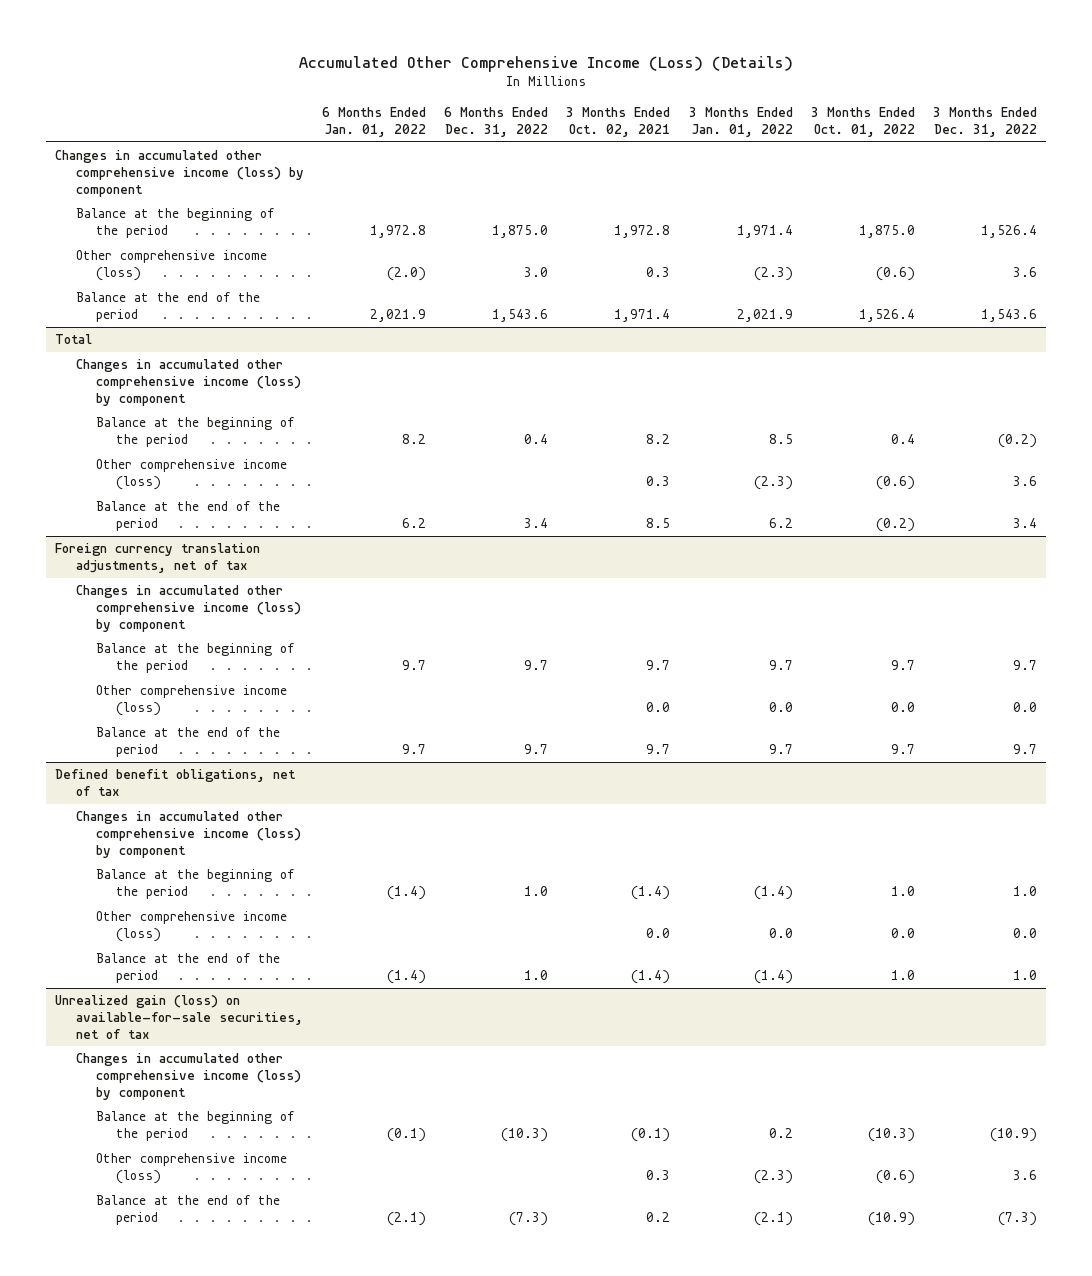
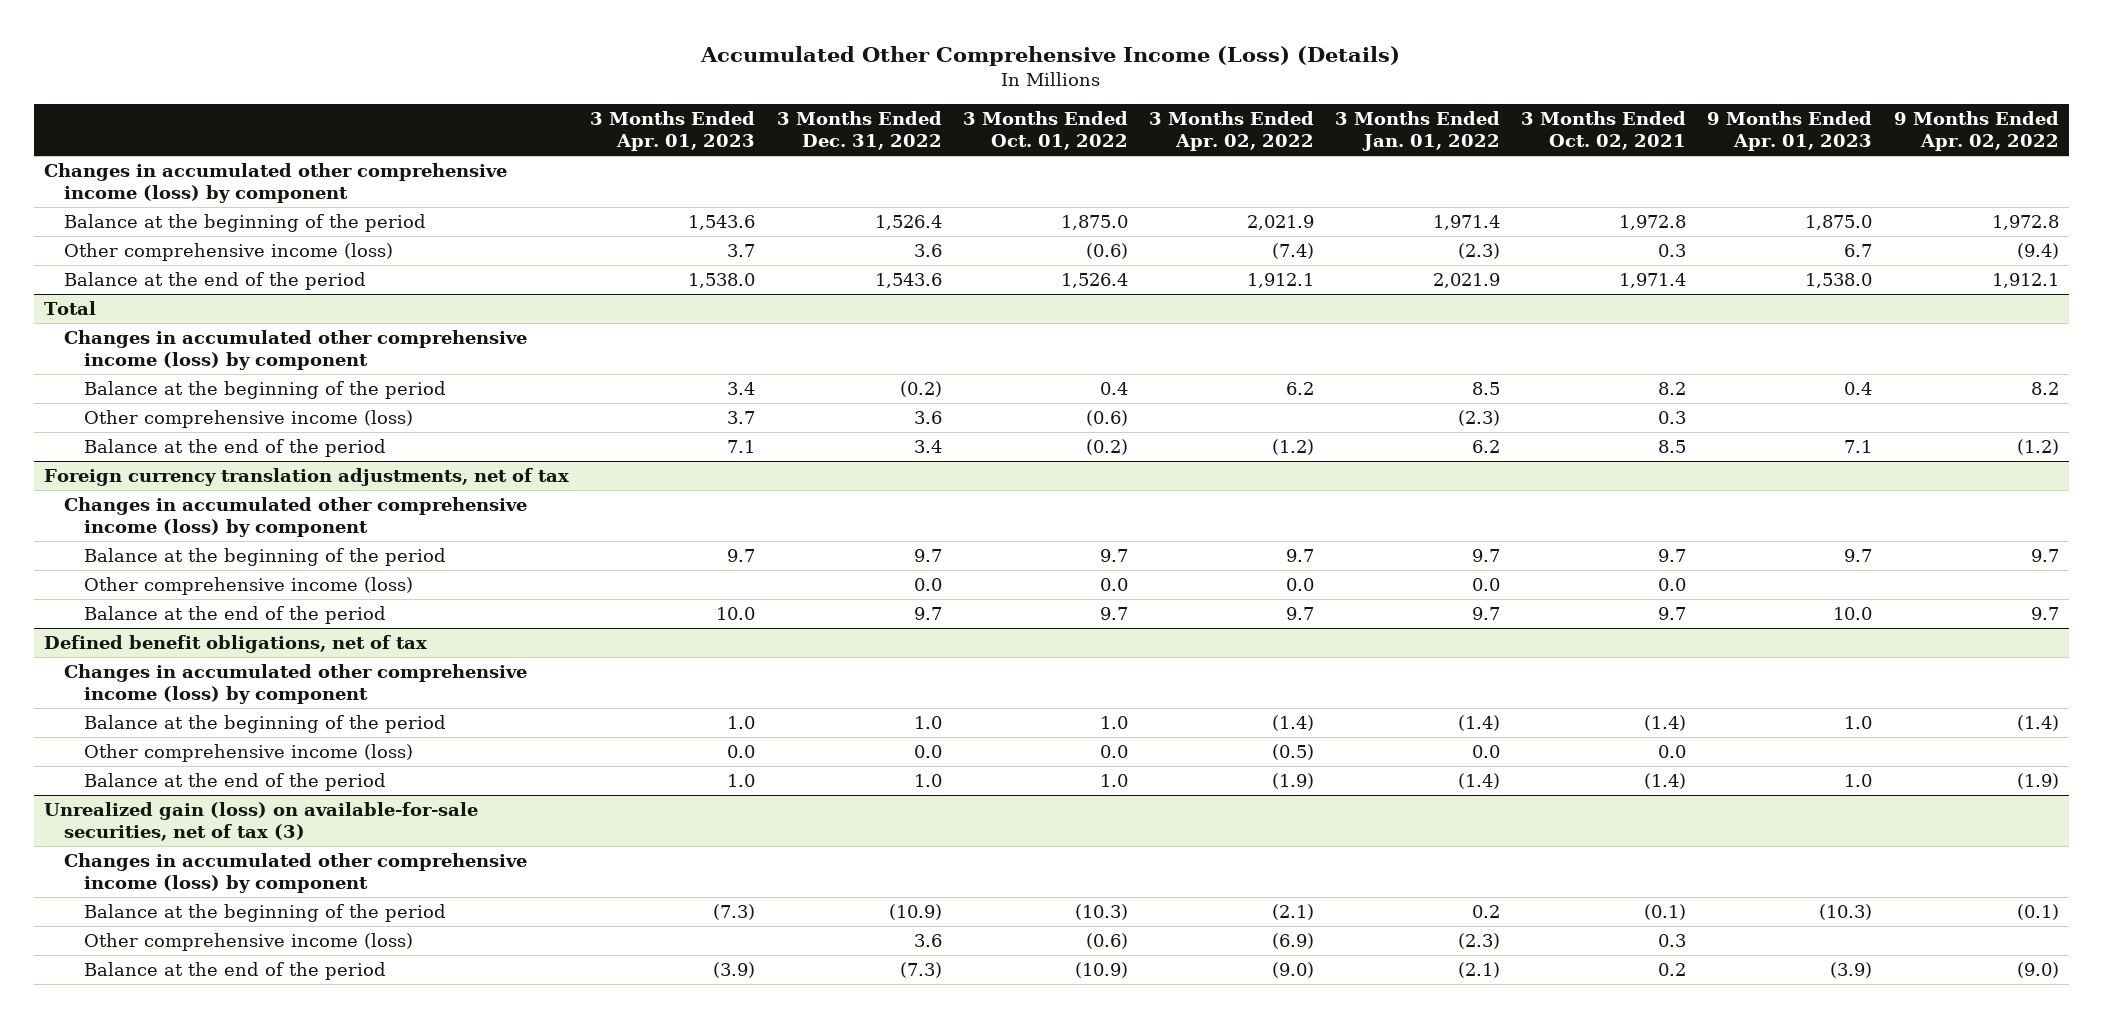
[321,107,426,137] 6 Months Ended Jan. 01, 2022 -> none
[444,107,549,137] 6 Months Ended Dec. 31, 2022 -> none
none -> [590,111,756,152] 3 Months Ended Apr. 01, 2023
none -> [1148,111,1314,152] 3 Months Ended Apr. 02, 2022
none -> [1707,111,1873,152] 9 Months Ended Apr. 01, 2023
none -> [1893,111,2059,152] 9 Months Ended Apr. 02, 2022
[55,995,303,1039] Unrealized gain (loss) on available-for-sale securities, net of tax -> [44,801,479,842] Unrealized gain (loss) on available-for-sale securities, net of tax (3)

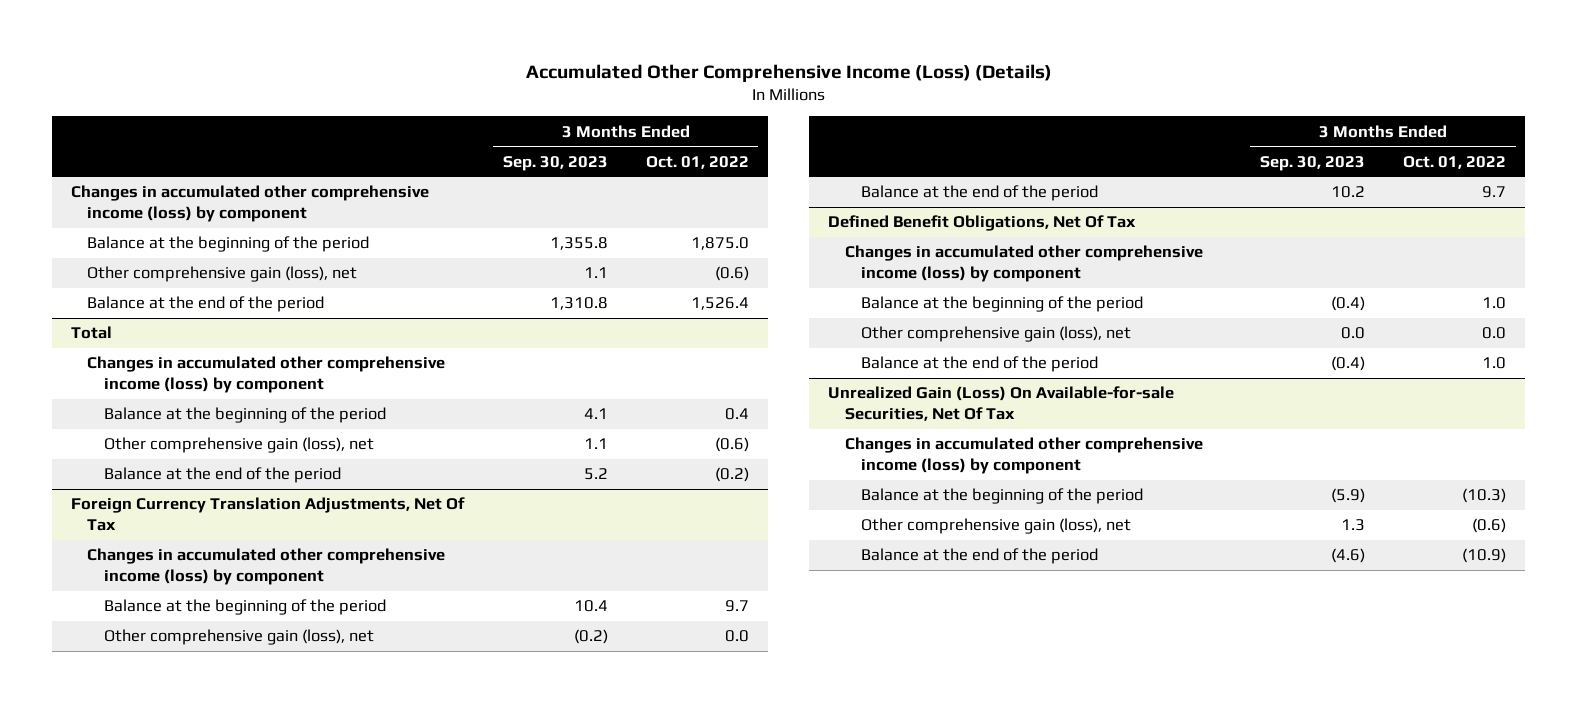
[590,111,756,152] 3 Months Ended Apr. 01, 2023 -> none
[776,111,942,151] 3 Months Ended Dec. 31, 2022 -> none
[1148,111,1314,152] 3 Months Ended Apr. 02, 2022 -> none
[1335,111,1501,152] 3 Months Ended Jan. 01, 2022 -> none
[1521,111,1687,151] 3 Months Ended Oct. 02, 2021 -> none
[1707,111,1873,152] 9 Months Ended Apr. 01, 2023 -> none
[1893,111,2059,152] 9 Months Ended Apr. 02, 2022 -> none
none -> [502,155,608,171] Sep. 30, 2023
[64,242,394,261] Other comprehensive income (loss) -> [87,266,358,283] Other comprehensive gain (loss), net
[84,409,414,428] Other comprehensive income (loss) -> [103,437,374,454] Other comprehensive gain (loss), net
[44,467,570,486] Foreign currency translation adjustments, net of tax -> [71,497,466,532] Foreign Currency Translation Adjustments, Net Of Tax
[84,576,414,595] Other comprehensive income (loss) -> [103,629,374,646] Other comprehensive gain (loss), net
[44,634,428,653] Defined benefit obligations, net of tax -> [828,215,1137,232] Defined Benefit Obligations, Net Of Tax
[84,743,414,762] Other comprehensive income (loss) -> [860,326,1131,343] Other comprehensive gain (loss), net
[44,801,479,842] Unrealized gain (loss) on available-for-sale securities, net of tax (3) -> [828,386,1175,422] Unrealized Gain (Loss) On Available-for-sale Securities, Net Of Tax
[84,932,414,951] Other comprehensive income (loss) -> [860,518,1131,535] Other comprehensive gain (loss), net

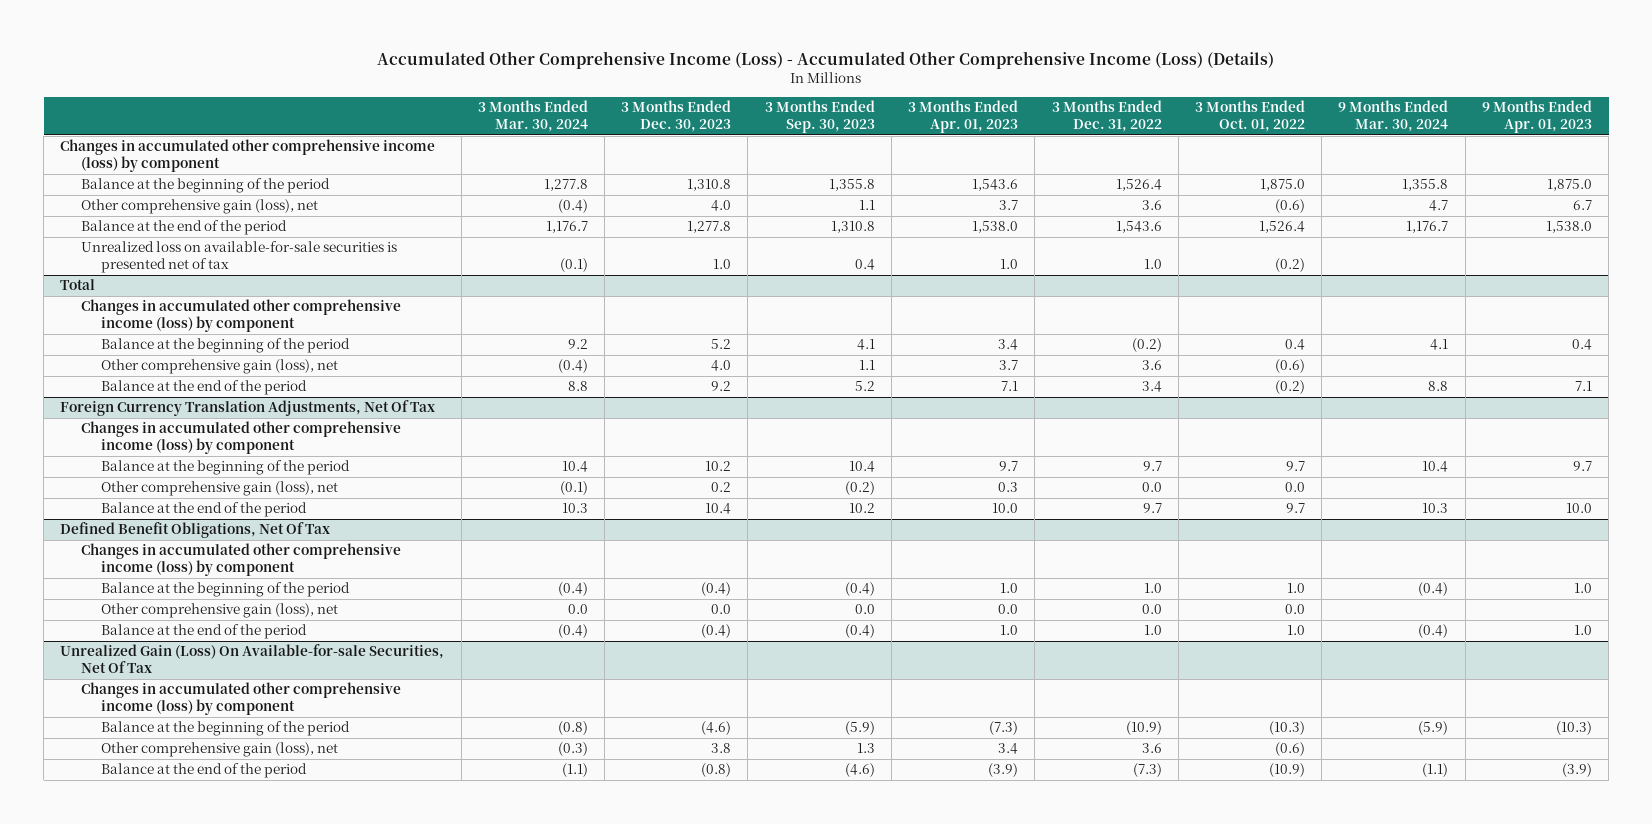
[525,63,1052,82] Accumulated Other Comprehensive Income (Loss) (Details) -> [377,50,1275,69] Accumulated Other Comprehensive Income (Loss) - Accumulated Other Comprehensive Income (Loss) (Details)
none -> [477,100,588,133] 3 Months Ended Mar. 30, 2024
none -> [621,100,732,133] 3 Months Ended Dec. 30, 2023
none -> [908,100,1019,134] 3 Months Ended Apr. 01, 2023
none -> [1051,100,1162,133] 3 Months Ended Dec. 31, 2022
none -> [1338,100,1449,133] 9 Months Ended Mar. 30, 2024
none -> [1481,100,1592,134] 9 Months Ended Apr. 01, 2023
none -> [80,241,397,274] Unrealized loss on available-for-sale securities is presented net of tax

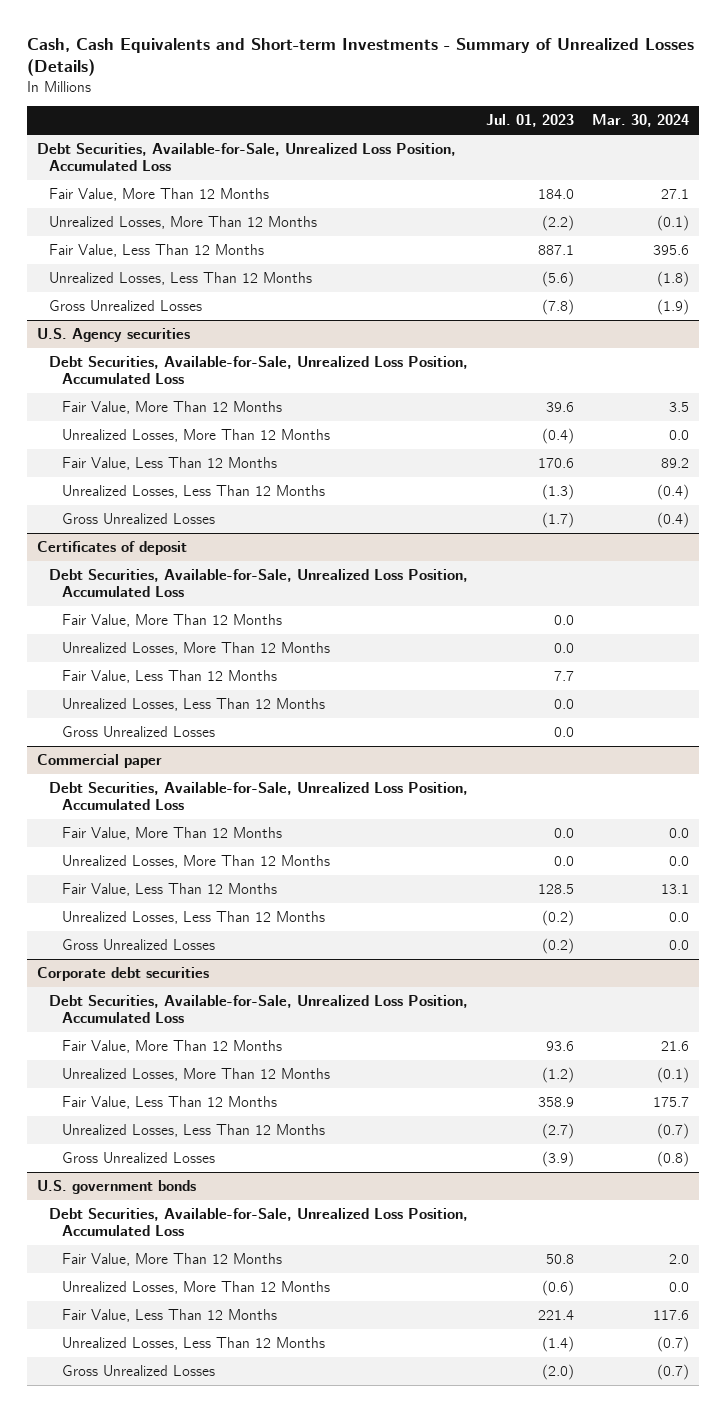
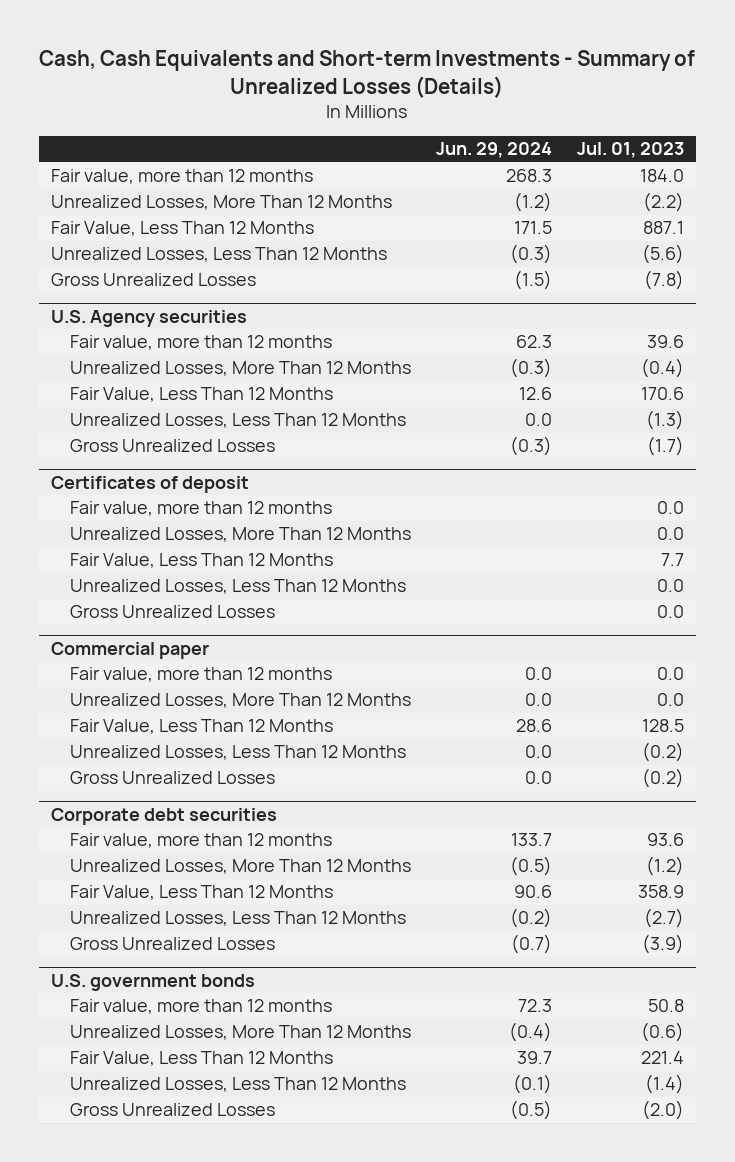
[592,114,690,128] Mar. 30, 2024 -> none
none -> [435,142,552,159] Jun. 29, 2024
[36,142,456,172] Debt Securities, Available-for-Sale, Unrealized Loss Position, Accumulated Loss -> none
[49,187,270,201] Fair Value, More Than 12 Months -> [51,169,314,185] Fair value, more than 12 months
[49,355,469,385] Debt Securities, Available-for-Sale, Unrealized Loss Position, Accumulated Loss -> none
[61,400,282,414] Fair Value, More Than 12 Months -> [69,335,332,351] Fair value, more than 12 months
[49,568,469,598] Debt Securities, Available-for-Sale, Unrealized Loss Position, Accumulated Loss -> none
[61,613,282,627] Fair Value, More Than 12 Months -> [69,501,332,517] Fair value, more than 12 months
[49,781,469,811] Debt Securities, Available-for-Sale, Unrealized Loss Position, Accumulated Loss -> none
[61,826,282,840] Fair Value, More Than 12 Months -> [69,667,332,683] Fair value, more than 12 months
[49,994,469,1024] Debt Securities, Available-for-Sale, Unrealized Loss Position, Accumulated Loss -> none
[61,1039,282,1053] Fair Value, More Than 12 Months -> [69,833,332,849] Fair value, more than 12 months
[49,1207,469,1237] Debt Securities, Available-for-Sale, Unrealized Loss Position, Accumulated Loss -> none
[61,1252,282,1266] Fair Value, More Than 12 Months -> [69,999,332,1015] Fair value, more than 12 months

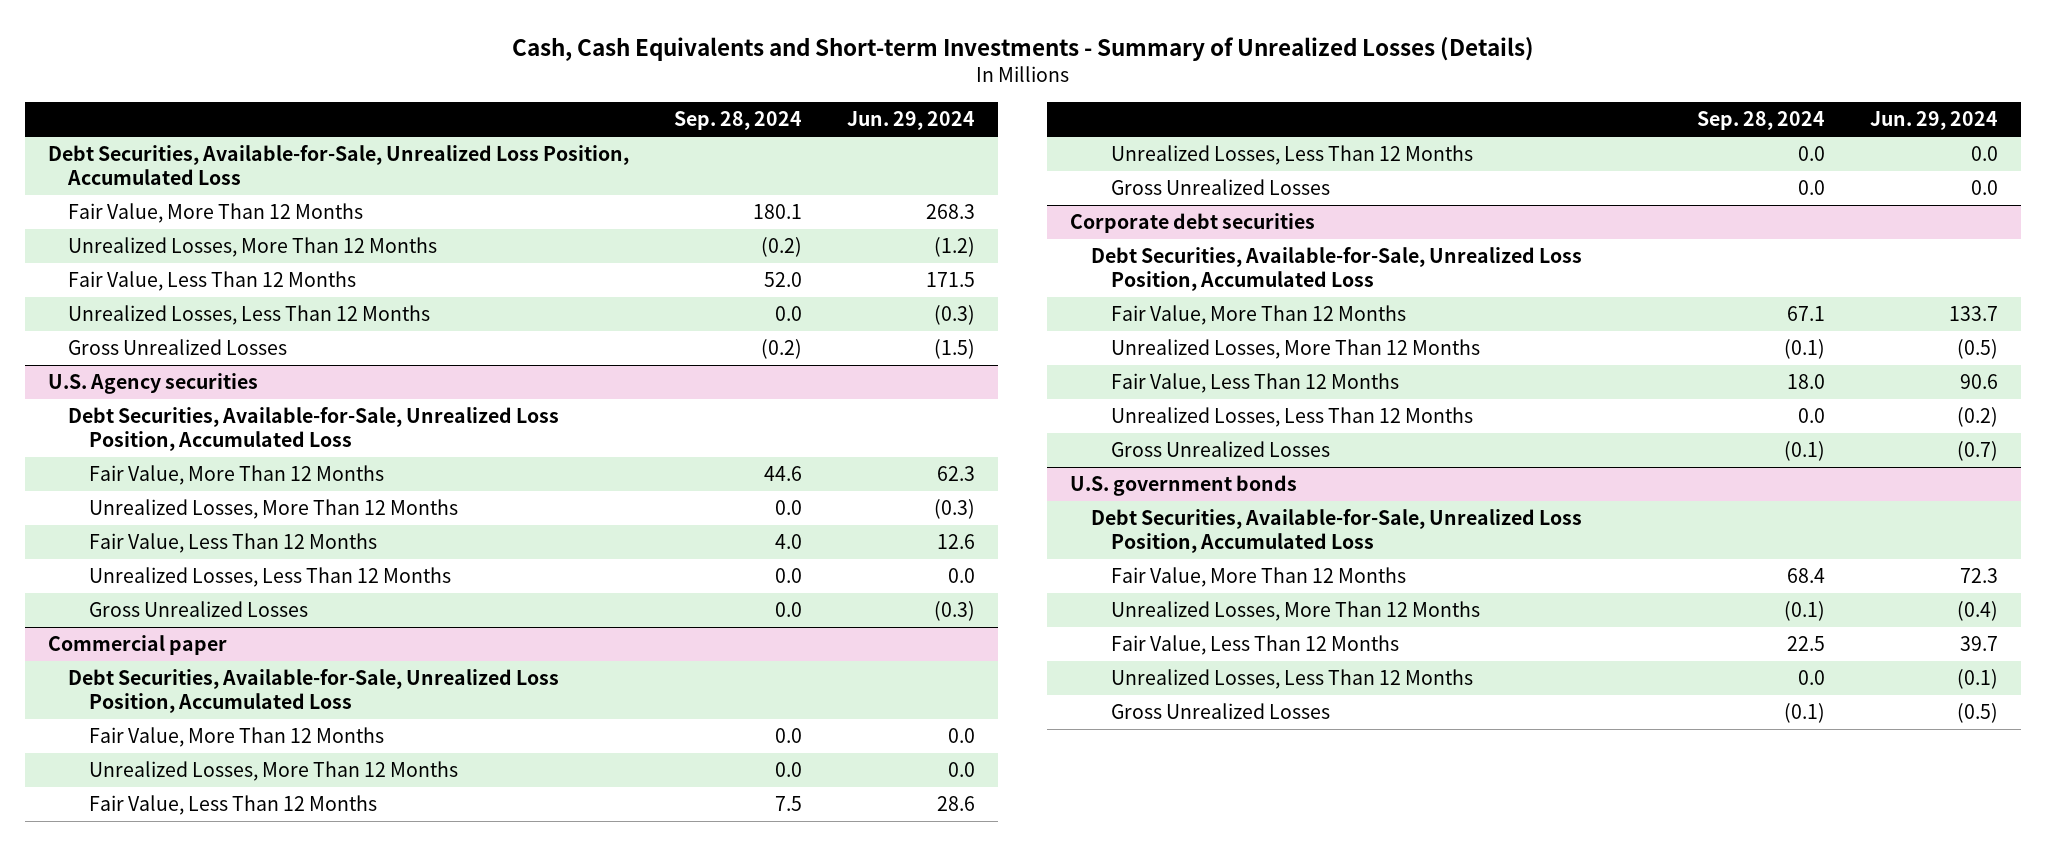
[576,142,684,159] Jul. 01, 2023 -> none
none -> [674,111,803,131] Sep. 28, 2024
none -> [47,145,629,186] Debt Securities, Available-for-Sale, Unrealized Loss Position, Accumulated Loss
[51,169,314,185] Fair value, more than 12 months -> [68,203,364,224] Fair Value, More Than 12 Months
none -> [68,407,560,452] Debt Securities, Available-for-Sale, Unrealized Loss Position, Accumulated Loss
[69,335,332,351] Fair value, more than 12 months -> [89,465,385,486] Fair Value, More Than 12 Months
[51,475,250,493] Certificates of deposit -> none
[69,501,332,517] Fair value, more than 12 months -> none
[69,527,411,543] Unrealized Losses, More Than 12 Months -> none
[69,553,333,569] Fair Value, Less Than 12 Months -> none
[69,579,406,595] Unrealized Losses, Less Than 12 Months -> none
[69,605,275,619] Gross Unrealized Losses -> none
none -> [68,669,560,714] Debt Securities, Available-for-Sale, Unrealized Loss Position, Accumulated Loss
[69,667,332,683] Fair value, more than 12 months -> [89,727,385,748] Fair Value, More Than 12 Months
none -> [1090,247,1582,292] Debt Securities, Available-for-Sale, Unrealized Loss Position, Accumulated Loss
[69,833,332,849] Fair value, more than 12 months -> [1111,305,1407,326] Fair Value, More Than 12 Months
none -> [1090,509,1582,554] Debt Securities, Available-for-Sale, Unrealized Loss Position, Accumulated Loss
[69,999,332,1015] Fair value, more than 12 months -> [1111,567,1407,588] Fair Value, More Than 12 Months

